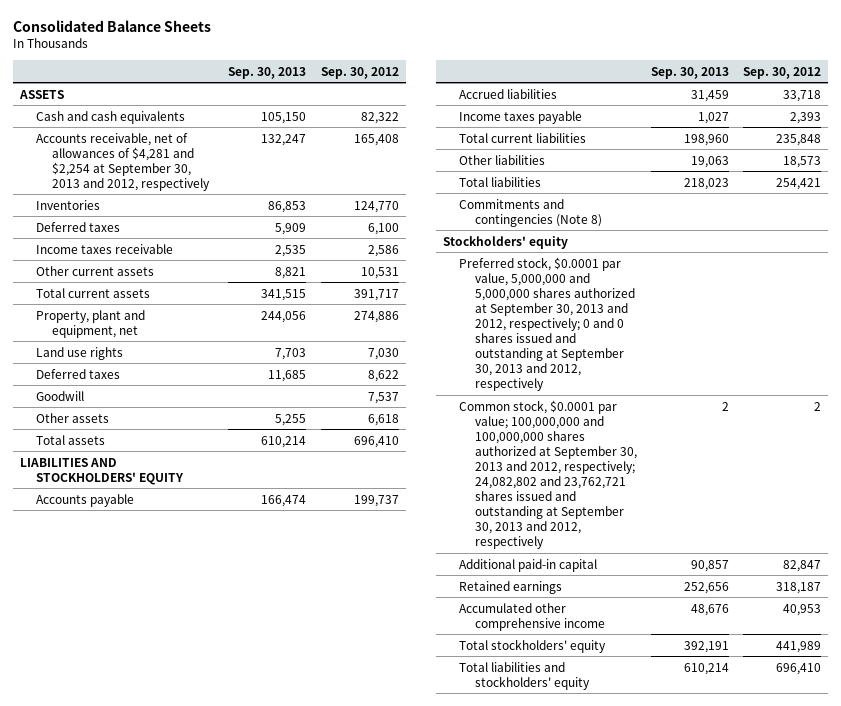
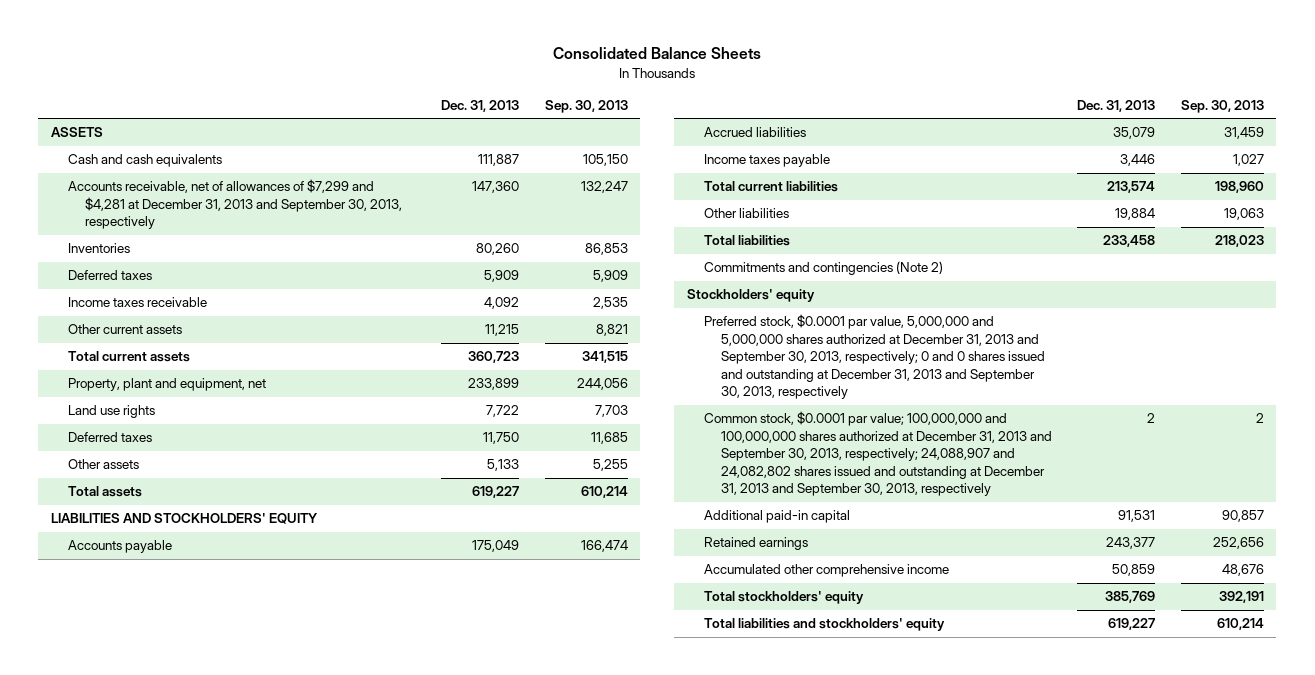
[320,66,399,79] Sep. 30, 2012 -> none
none -> [441,99,520,112] Dec. 31, 2013
[36,132,211,191] Accounts receivable, net of allowances of $4,281 and $2,254 at September 30, 2013 and 2012, respectively -> [67,179,402,230] Accounts receivable, net of allowances of $7,299 and $4,281 at December 31, 2013 and September 30, 2013, respectively
[36,390,85,401] Goodwill -> none
[459,198,603,227] Commitments and contingencies (Note 8) -> [703,261,943,276] Commitments and contingencies (Note 2)
[459,256,636,391] Preferred stock, $0.0001 par value, 5,000,000 and 5,000,000 shares authorized at September 30, 2013 and 2012, respectively; 0 and 0 shares issued and outstanding at September 30, 2013 and 2012, respectively -> [703,314,1045,400] Preferred stock, $0.0001 par value, 5,000,000 and 5,000,000 shares authorized at December 31, 2013 and September 30, 2013, respectively; 0 and 0 shares issued and outstanding at December 31, 2013 and September 30, 2013, respectively
[459,399,638,549] Common stock, $0.0001 par value; 100,000,000 and 100,000,000 shares authorized at September 30, 2013 and 2012, respectively; 24,082,802 and 23,762,721 shares issued and outstanding at September 30, 2013 and 2012, respectively -> [703,411,1052,497] Common stock, $0.0001 par value; 100,000,000 and 100,000,000 shares authorized at December 31, 2013 and September 30, 2013, respectively; 24,088,907 and 24,082,802 shares issued and outstanding at December 31, 2013 and September 30, 2013, respectively

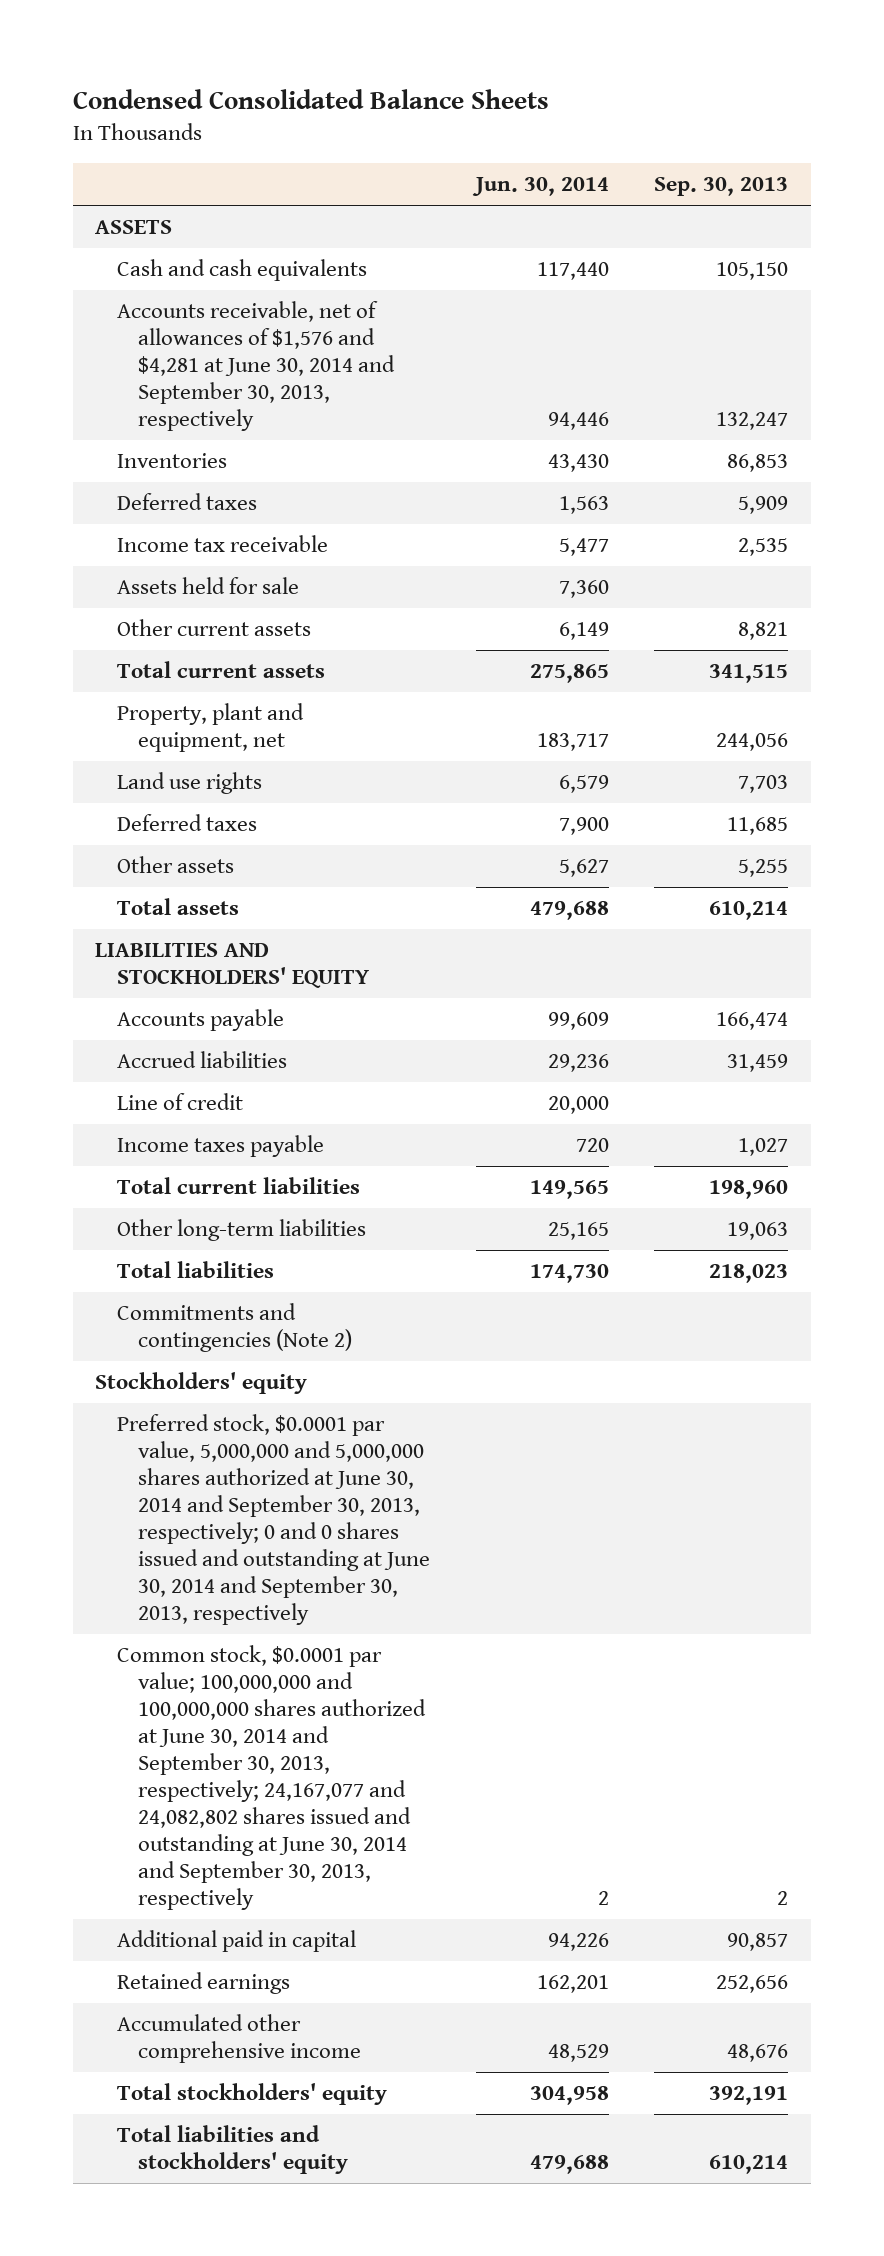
[553,47,762,60] Consolidated Balance Sheets -> [72,88,549,109] Condensed Consolidated Balance Sheets
[441,99,520,112] Dec. 31, 2013 -> none
none -> [471,177,609,197] Jun. 30, 2014
[67,179,402,230] Accounts receivable, net of allowances of $7,299 and $4,281 at December 31, 2013 and September 30, 2013, respectively -> [116,301,396,431] Accounts receivable, net of allowances of $1,576 and $4,281 at June 30, 2014 and September 30, 2013, respectively
[67,297,207,308] Income taxes receivable -> [116,535,328,553] Income tax receivable
none -> [116,577,299,595] Assets held for sale
none -> [116,1093,243,1111] Line of credit
[703,208,789,219] Other liabilities -> [116,1219,366,1242] Other long-term liabilities
[703,314,1045,400] Preferred stock, $0.0001 par value, 5,000,000 and 5,000,000 shares authorized at December 31, 2013 and September 30, 2013, respectively; 0 and 0 shares issued and outstanding at December 31, 2013 and September 30, 2013, respectively -> [116,1414,431,1625] Preferred stock, $0.0001 par value, 5,000,000 and 5,000,000 shares authorized at June 30, 2014 and September 30, 2013, respectively; 0 and 0 shares issued and outstanding at June 30, 2014 and September 30, 2013, respectively
[703,411,1052,497] Common stock, $0.0001 par value; 100,000,000 and 100,000,000 shares authorized at December 31, 2013 and September 30, 2013, respectively; 24,088,907 and 24,082,802 shares issued and outstanding at December 31, 2013 and September 30, 2013, respectively -> [116,1645,427,1910] Common stock, $0.0001 par value; 100,000,000 and 100,000,000 shares authorized at June 30, 2014 and September 30, 2013, respectively; 24,167,077 and 24,082,802 shares issued and outstanding at June 30, 2014 and September 30, 2013, respectively
[703,510,850,524] Additional paid-in capital -> [116,1930,356,1953] Additional paid in capital

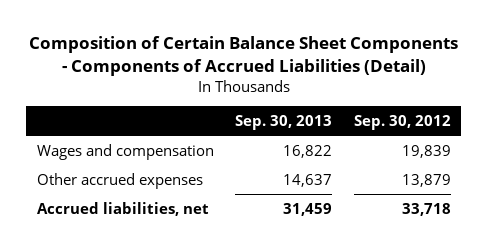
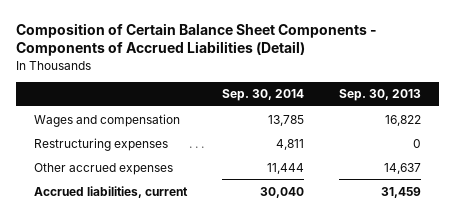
[353,114,451,130] Sep. 30, 2012 -> none
none -> [222,89,305,102] Sep. 30, 2014
none -> [33,137,168,151] Restructuring expenses
[36,201,209,216] Accrued liabilities, net -> [33,185,188,198] Accrued liabilities, current

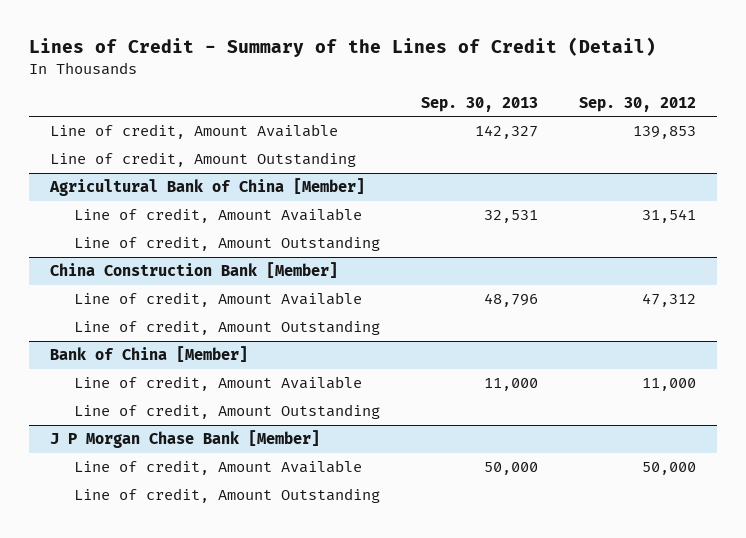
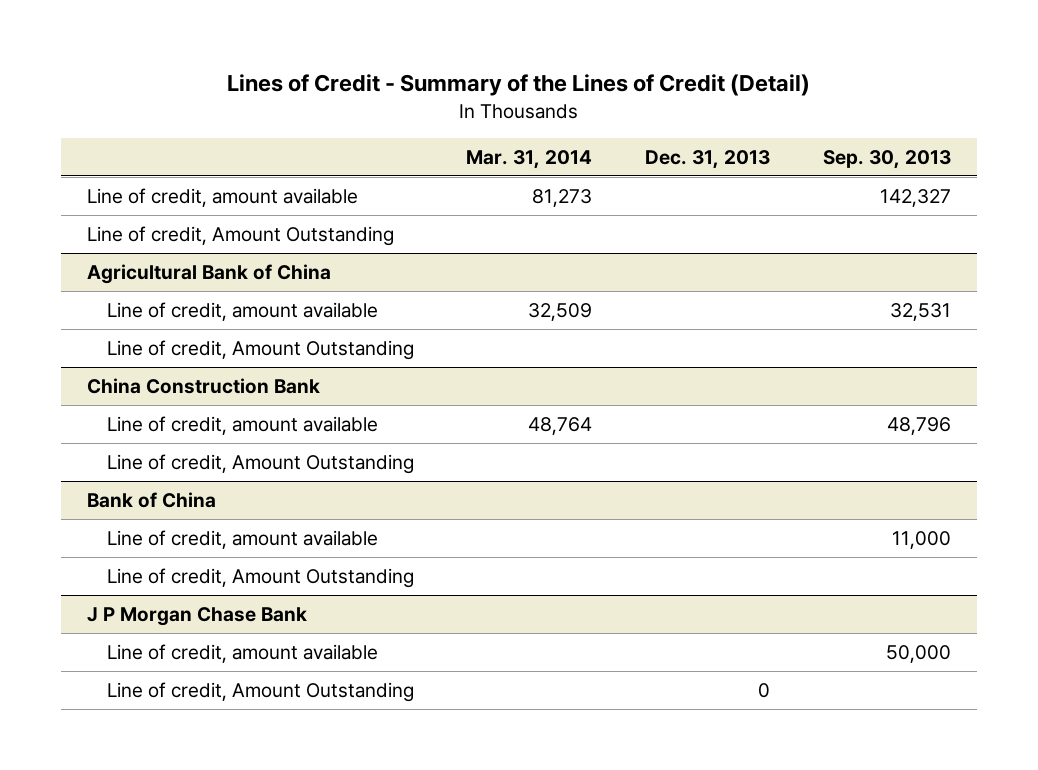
[579,96,697,112] Sep. 30, 2012 -> none
none -> [466,149,593,169] Mar. 31, 2014
none -> [645,149,771,169] Dec. 31, 2013
[50,124,339,140] Line of credit, Amount Available -> [87,188,359,208] Line of credit, amount available
[49,178,366,197] Agricultural Bank of China [Member] -> [87,264,332,285] Agricultural Bank of China
[73,208,362,224] Line of credit, Amount Available -> [106,302,378,322] Line of credit, amount available
[50,262,339,279] China Construction Bank [Member] -> [87,378,321,395] China Construction Bank
[73,292,362,308] Line of credit, Amount Available -> [106,416,378,436] Line of credit, amount available
[50,346,249,363] Bank of China [Member] -> [87,492,217,509] Bank of China
[73,376,362,392] Line of credit, Amount Available -> [106,530,378,550] Line of credit, amount available
[50,430,321,449] J P Morgan Chase Bank [Member] -> [87,607,308,627] J P Morgan Chase Bank
[73,460,362,476] Line of credit, Amount Available -> [106,644,378,664] Line of credit, amount available

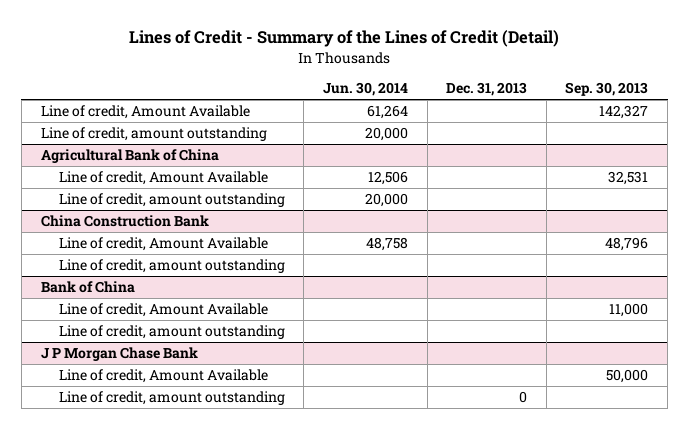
[466,149,593,169] Mar. 31, 2014 -> none
none -> [322,82,408,97] Jun. 30, 2014
[87,188,359,208] Line of credit, amount available -> [40,105,250,120] Line of credit, Amount Available
[87,226,395,247] Line of credit, Amount Outstanding -> [40,127,267,142] Line of credit, amount outstanding
[106,302,378,322] Line of credit, amount available -> [58,171,268,186] Line of credit, Amount Available
[106,340,414,361] Line of credit, Amount Outstanding -> [58,193,285,208] Line of credit, amount outstanding
[106,416,378,436] Line of credit, amount available -> [58,237,268,252] Line of credit, Amount Available
[106,454,414,475] Line of credit, Amount Outstanding -> [58,259,285,274] Line of credit, amount outstanding
[106,530,378,550] Line of credit, amount available -> [58,303,268,318] Line of credit, Amount Available
[106,568,414,589] Line of credit, Amount Outstanding -> [58,325,285,340] Line of credit, amount outstanding
[106,644,378,664] Line of credit, amount available -> [58,369,268,384] Line of credit, Amount Available
[106,682,414,703] Line of credit, Amount Outstanding -> [58,391,285,406] Line of credit, amount outstanding

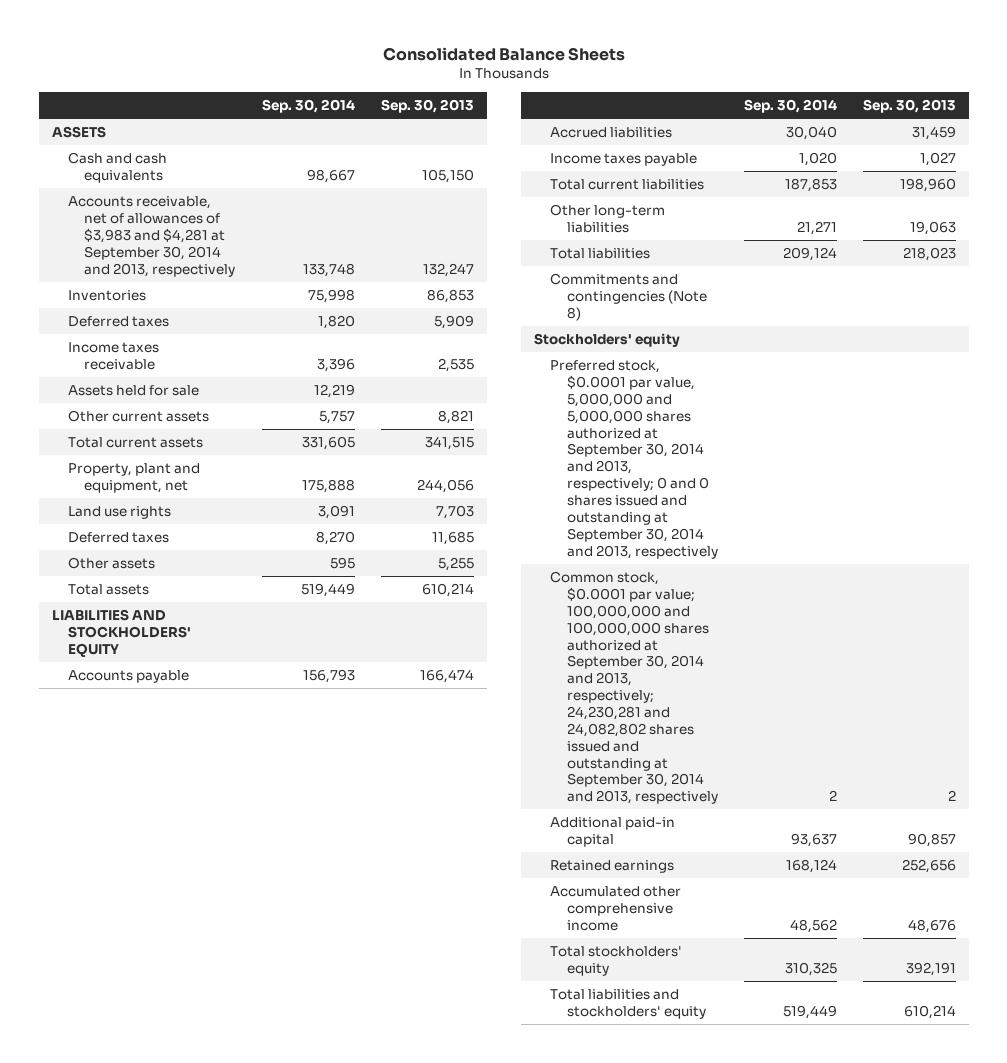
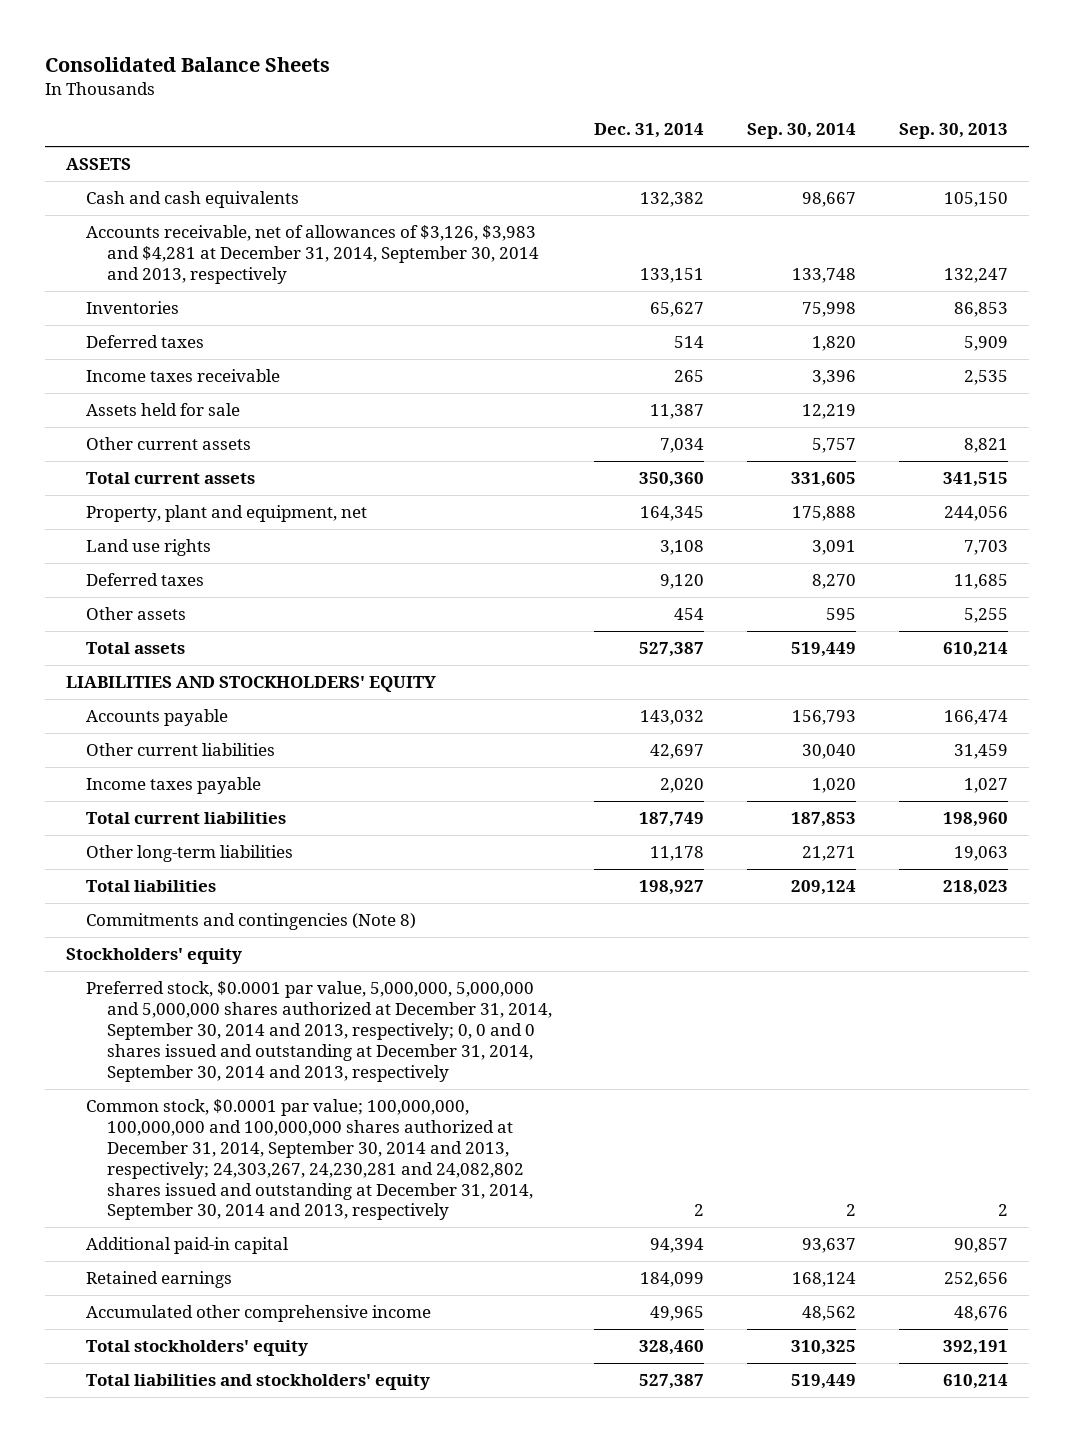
none -> [594,123,705,139] Dec. 31, 2014
[68,196,236,277] Accounts receivable, net of allowances of $3,983 and $4,281 at September 30, 2014 and 2013, respectively -> [86,225,539,285] Accounts receivable, net of allowances of $3,126, $3,983 and $4,281 at December 31, 2014, September 30, 2014 and 2013, respectively
[550,127,673,139] Accrued liabilities -> [86,743,276,757] Other current liabilities
[550,360,718,559] Preferred stock, $0.0001 par value, 5,000,000 and 5,000,000 shares authorized at September 30, 2014 and 2013, respectively; 0 and 0 shares issued and outstanding at September 30, 2014 and 2013, respectively -> [86,981,552,1082] Preferred stock, $0.0001 par value, 5,000,000, 5,000,000 and 5,000,000 shares authorized at December 31, 2014, September 30, 2014 and 2013, respectively; 0, 0 and 0 shares issued and outstanding at December 31, 2014, September 30, 2014 and 2013, respectively
[550,571,718,805] Common stock, $0.0001 par value; 100,000,000 and 100,000,000 shares authorized at September 30, 2014 and 2013, respectively; 24,230,281 and 24,082,802 shares issued and outstanding at September 30, 2014 and 2013, respectively -> [86,1099,533,1221] Common stock, $0.0001 par value; 100,000,000, 100,000,000 and 100,000,000 shares authorized at December 31, 2014, September 30, 2014 and 2013, respectively; 24,303,267, 24,230,281 and 24,082,802 shares issued and outstanding at December 31, 2014, September 30, 2014 and 2013, respectively

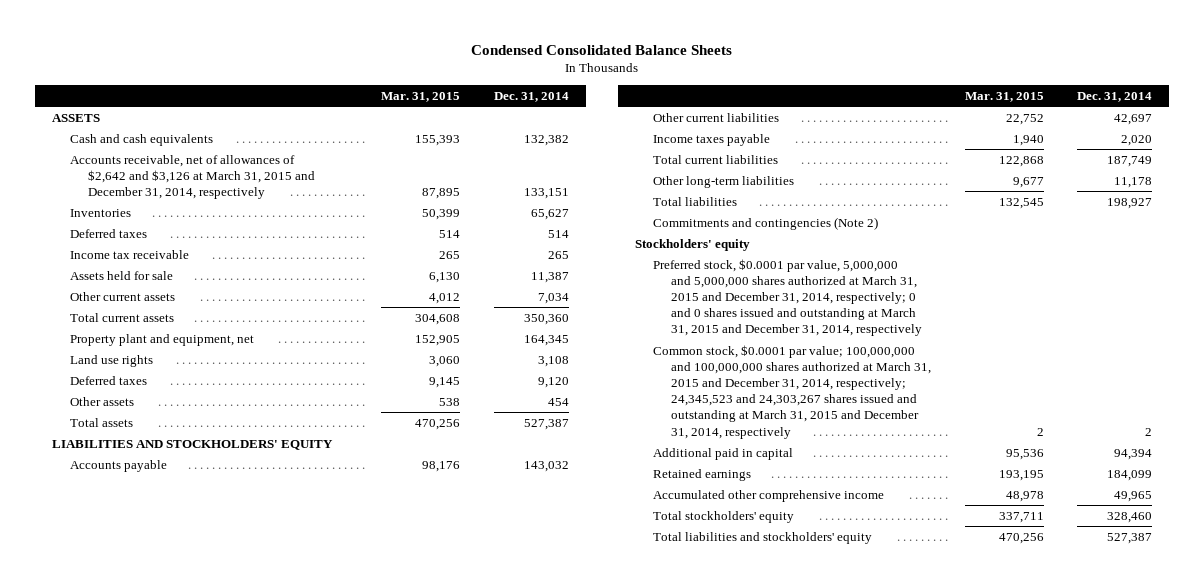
[44,56,330,72] Consolidated Balance Sheets -> [470,44,732,55] Condensed Consolidated Balance Sheets
[747,123,857,140] Sep. 30, 2014 -> none
[899,123,1009,140] Sep. 30, 2013 -> none
none -> [381,91,461,102] Mar. 31, 2015
[86,225,539,285] Accounts receivable, net of allowances of $3,126, $3,983 and $4,281 at December 31, 2014, September 30, 2014 and 2013, respectively -> [69,154,315,200] Accounts receivable, net of allowances of $2,642 and $3,126 at March 31, 2015 and December 31, 2014, respectively
[86,369,281,383] Income taxes receivable -> [69,249,189,259] Income tax receivable
[86,505,368,523] Property, plant and equipment, net -> [69,333,254,346] Property plant and equipment, net
[86,913,417,931] Commitments and contingencies (Note 8) -> [653,216,879,230] Commitments and contingencies (Note 2)
[86,981,552,1082] Preferred stock, $0.0001 par value, 5,000,000, 5,000,000 and 5,000,000 shares authorized at December 31, 2014, September 30, 2014 and 2013, respectively; 0, 0 and 0 shares issued and outstanding at December 31, 2014, September 30, 2014 and 2013, respectively -> [653,258,923,337] Preferred stock, $0.0001 par value, 5,000,000 and 5,000,000 shares authorized at March 31, 2015 and December 31, 2014, respectively; 0 and 0 shares issued and outstanding at March 31, 2015 and December 31, 2014, respectively
[86,1099,533,1221] Common stock, $0.0001 par value; 100,000,000, 100,000,000 and 100,000,000 shares authorized at December 31, 2014, September 30, 2014 and 2013, respectively; 24,303,267, 24,230,281 and 24,082,802 shares issued and outstanding at December 31, 2014, September 30, 2014 and 2013, respectively -> [653,344,932,439] Common stock, $0.0001 par value; 100,000,000 and 100,000,000 shares authorized at March 31, 2015 and December 31, 2014, respectively; 24,345,523 and 24,303,267 shares issued and outstanding at March 31, 2015 and December 31, 2014, respectively
[86,1237,290,1255] Additional paid-in capital -> [653,447,794,460] Additional paid in capital

